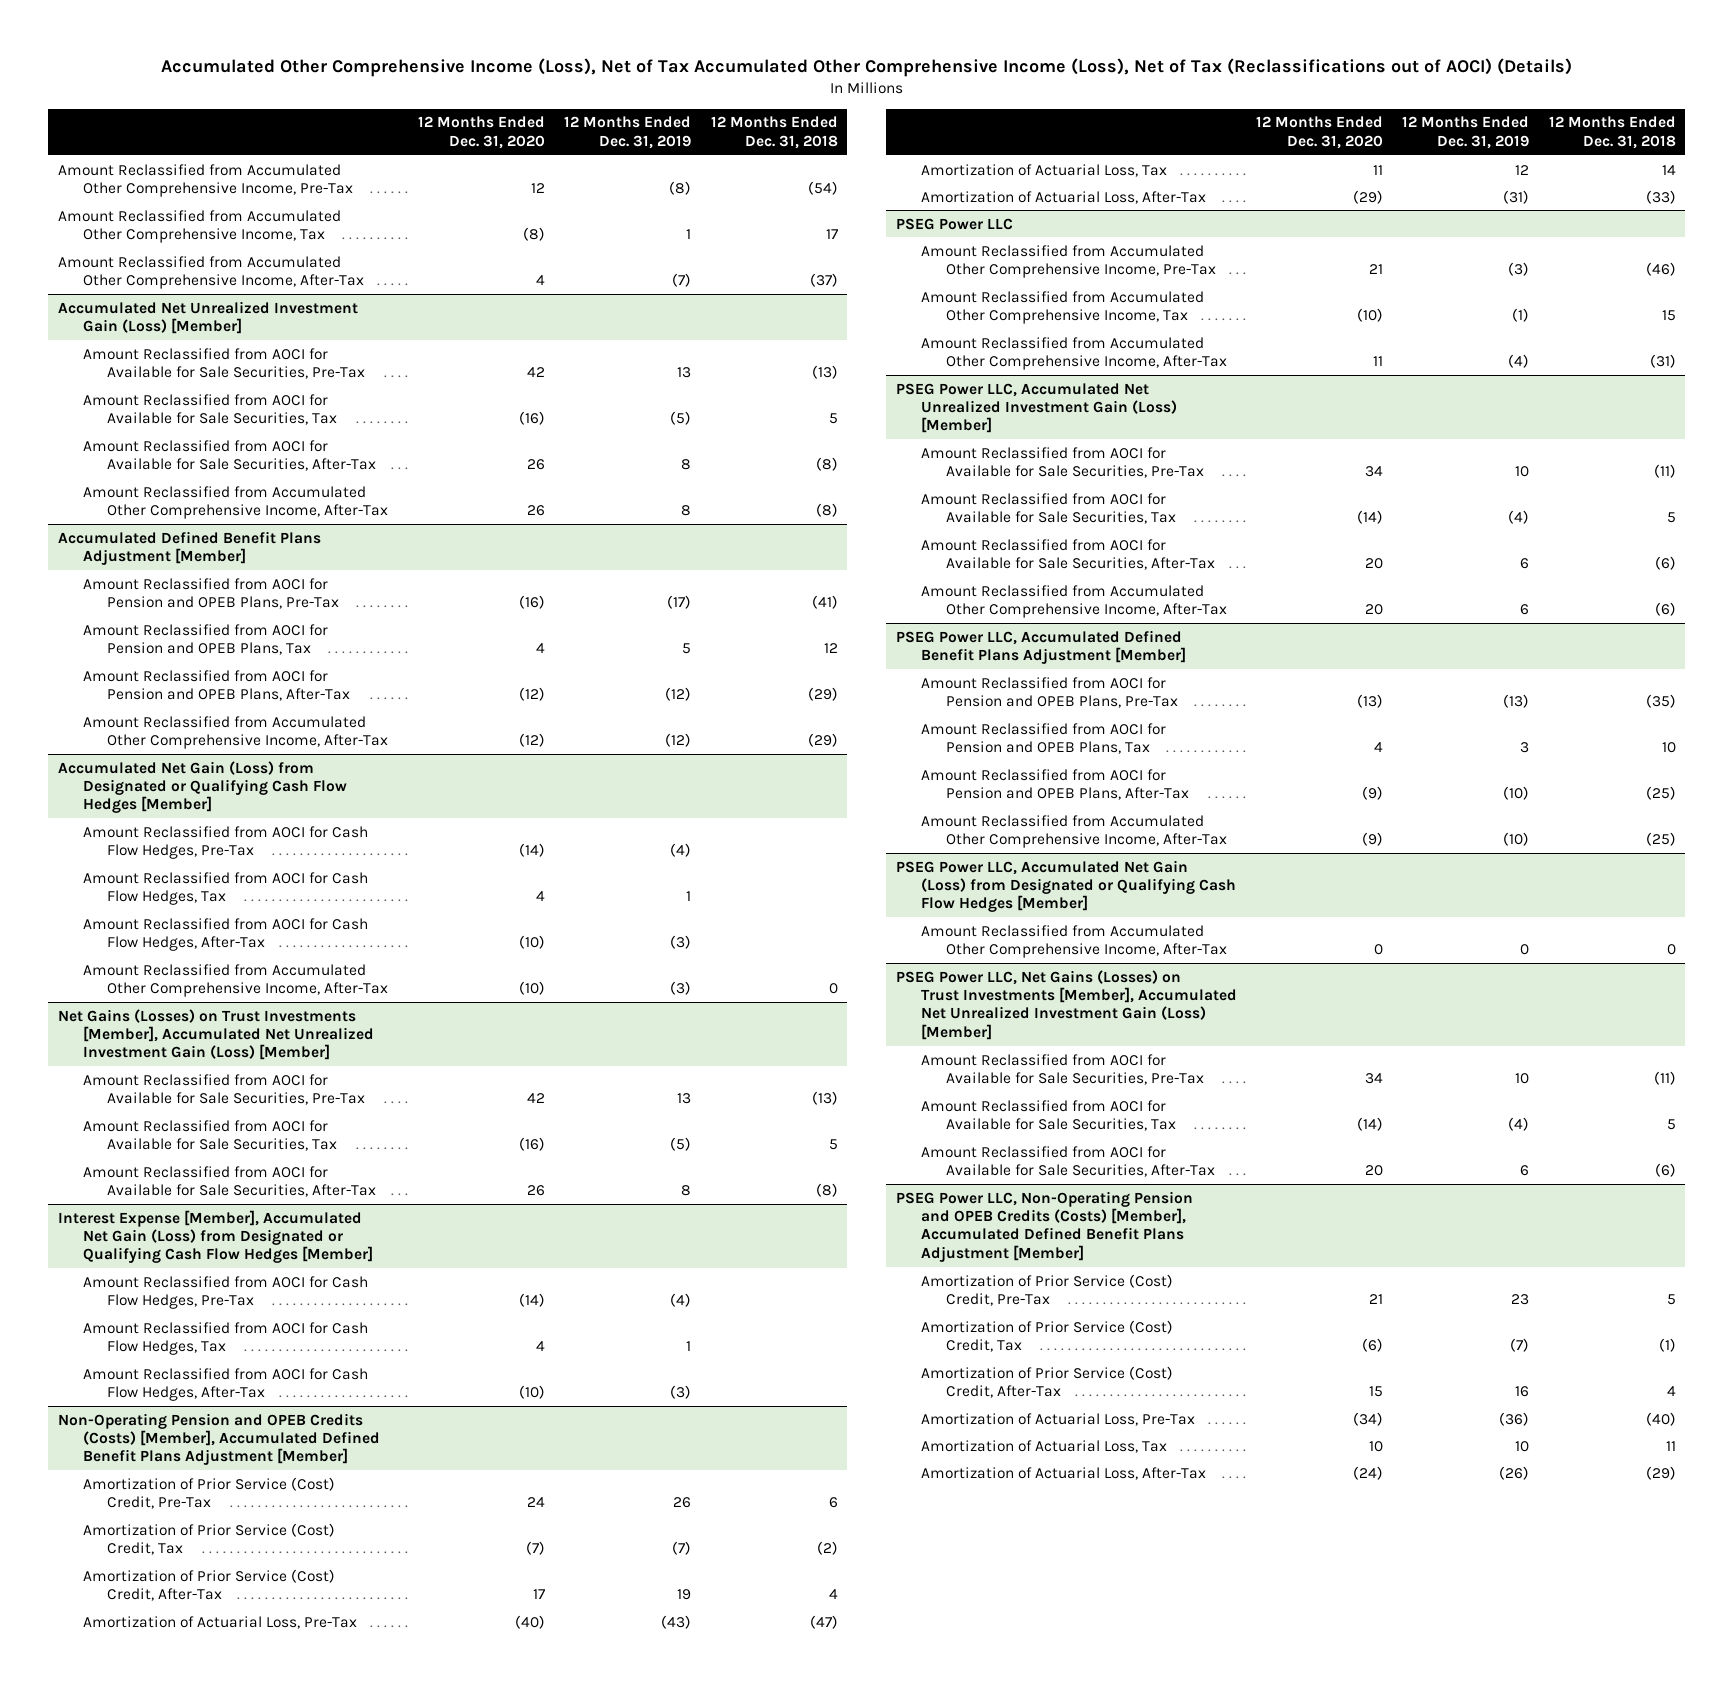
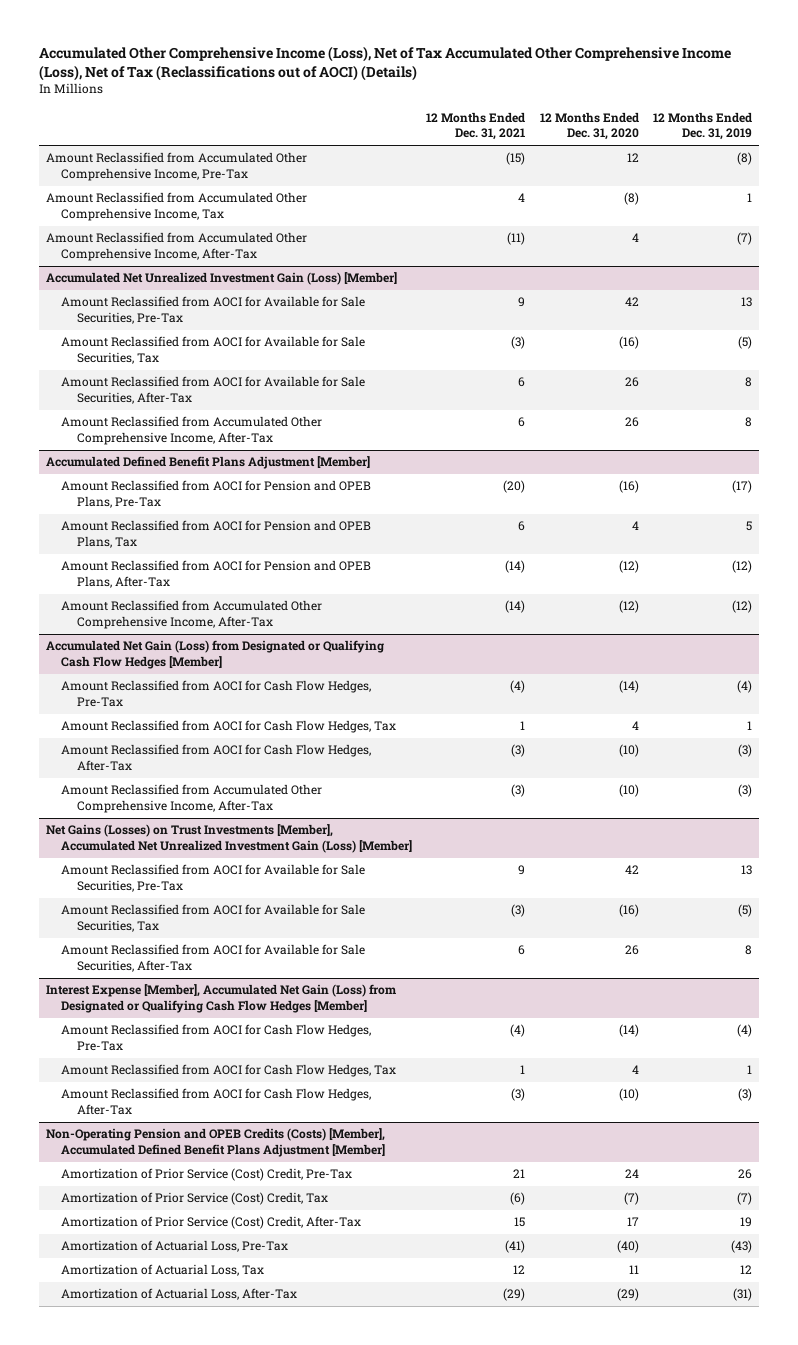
[710,116,838,149] 12 Months Ended Dec. 31, 2018 -> none
none -> [426,111,526,141] 12 Months Ended Dec. 31, 2021
[895,217,1013,230] PSEG Power LLC -> none
[920,244,1216,279] Amount Reclassified from Accumulated Other Comprehensive Income, Pre-Tax -> none
[920,290,1204,325] Amount Reclassified from Accumulated Other Comprehensive Income, Tax -> none
[920,336,1227,371] Amount Reclassified from Accumulated Other Comprehensive Income, After-Tax -> none
[895,382,1177,434] PSEG Power LLC, Accumulated Net Unrealized Investment Gain (Loss) [Member] -> none
[920,446,1204,479] Amount Reclassified from AOCI for Available for Sale Securities, Pre-Tax -> none
[920,492,1176,525] Amount Reclassified from AOCI for Available for Sale Securities, Tax -> none
[920,538,1215,571] Amount Reclassified from AOCI for Available for Sale Securities, After-Tax -> none
[920,584,1227,619] Amount Reclassified from Accumulated Other Comprehensive Income, After-Tax -> none
[895,629,1186,665] PSEG Power LLC, Accumulated Defined Benefit Plans Adjustment [Member] -> none
[920,676,1178,709] Amount Reclassified from AOCI for Pension and OPEB Plans, Pre-Tax -> none
[920,722,1166,755] Amount Reclassified from AOCI for Pension and OPEB Plans, Tax -> none
[920,768,1189,801] Amount Reclassified from AOCI for Pension and OPEB Plans, After-Tax -> none
[920,814,1227,849] Amount Reclassified from Accumulated Other Comprehensive Income, After-Tax -> none
[895,859,1236,913] PSEG Power LLC, Accumulated Net Gain (Loss) from Designated or Qualifying Cash Flow Hedges [Member] -> none
[920,924,1227,959] Amount Reclassified from Accumulated Other Comprehensive Income, After-Tax -> none
[895,969,1237,1040] PSEG Power LLC, Net Gains (Losses) on Trust Investments [Member], Accumulated Net Unrealized Investment Gain (Loss) [Member] -> none
[920,1053,1204,1086] Amount Reclassified from AOCI for Available for Sale Securities, Pre-Tax -> none
[920,1099,1176,1132] Amount Reclassified from AOCI for Available for Sale Securities, Tax -> none
[920,1145,1215,1178] Amount Reclassified from AOCI for Available for Sale Securities, After-Tax -> none
[895,1190,1193,1262] PSEG Power LLC, Non-Operating Pension and OPEB Credits (Costs) [Member], Accumulated Defined Benefit Plans Adjustment [Member] -> none
[920,1273,1173,1307] Amortization of Prior Service (Cost) Credit, Pre-Tax -> none
[920,1319,1173,1353] Amortization of Prior Service (Cost) Credit, Tax -> none
[920,1365,1173,1399] Amortization of Prior Service (Cost) Credit, After-Tax -> none
[920,1412,1195,1426] Amortization of Actuarial Loss, Pre-Tax -> none
[920,1439,1167,1453] Amortization of Actuarial Loss, Tax -> none
[920,1466,1206,1480] Amortization of Actuarial Loss, After-Tax -> none

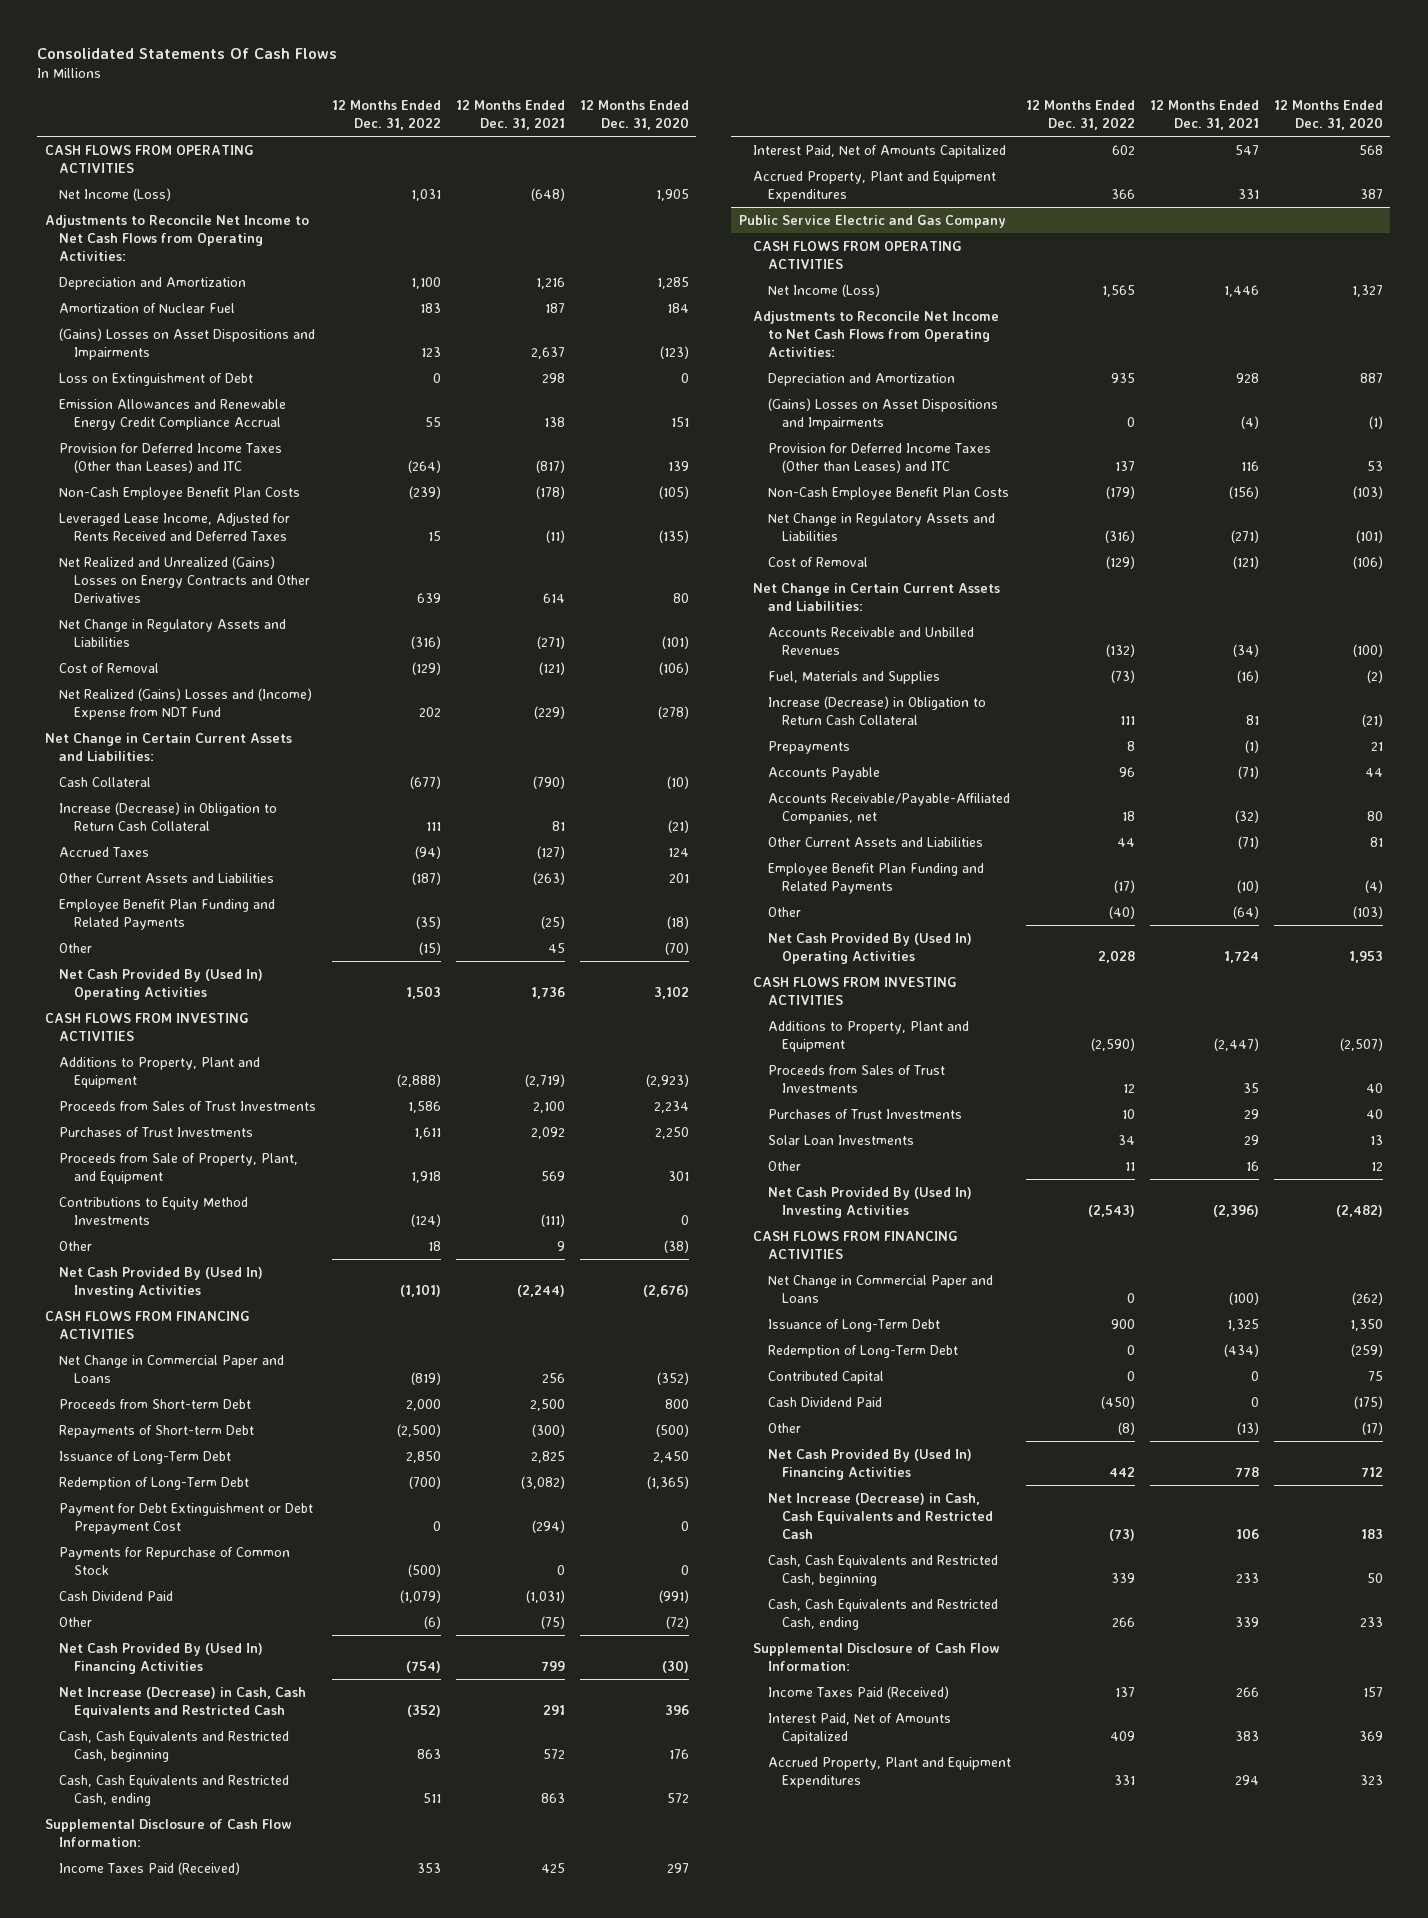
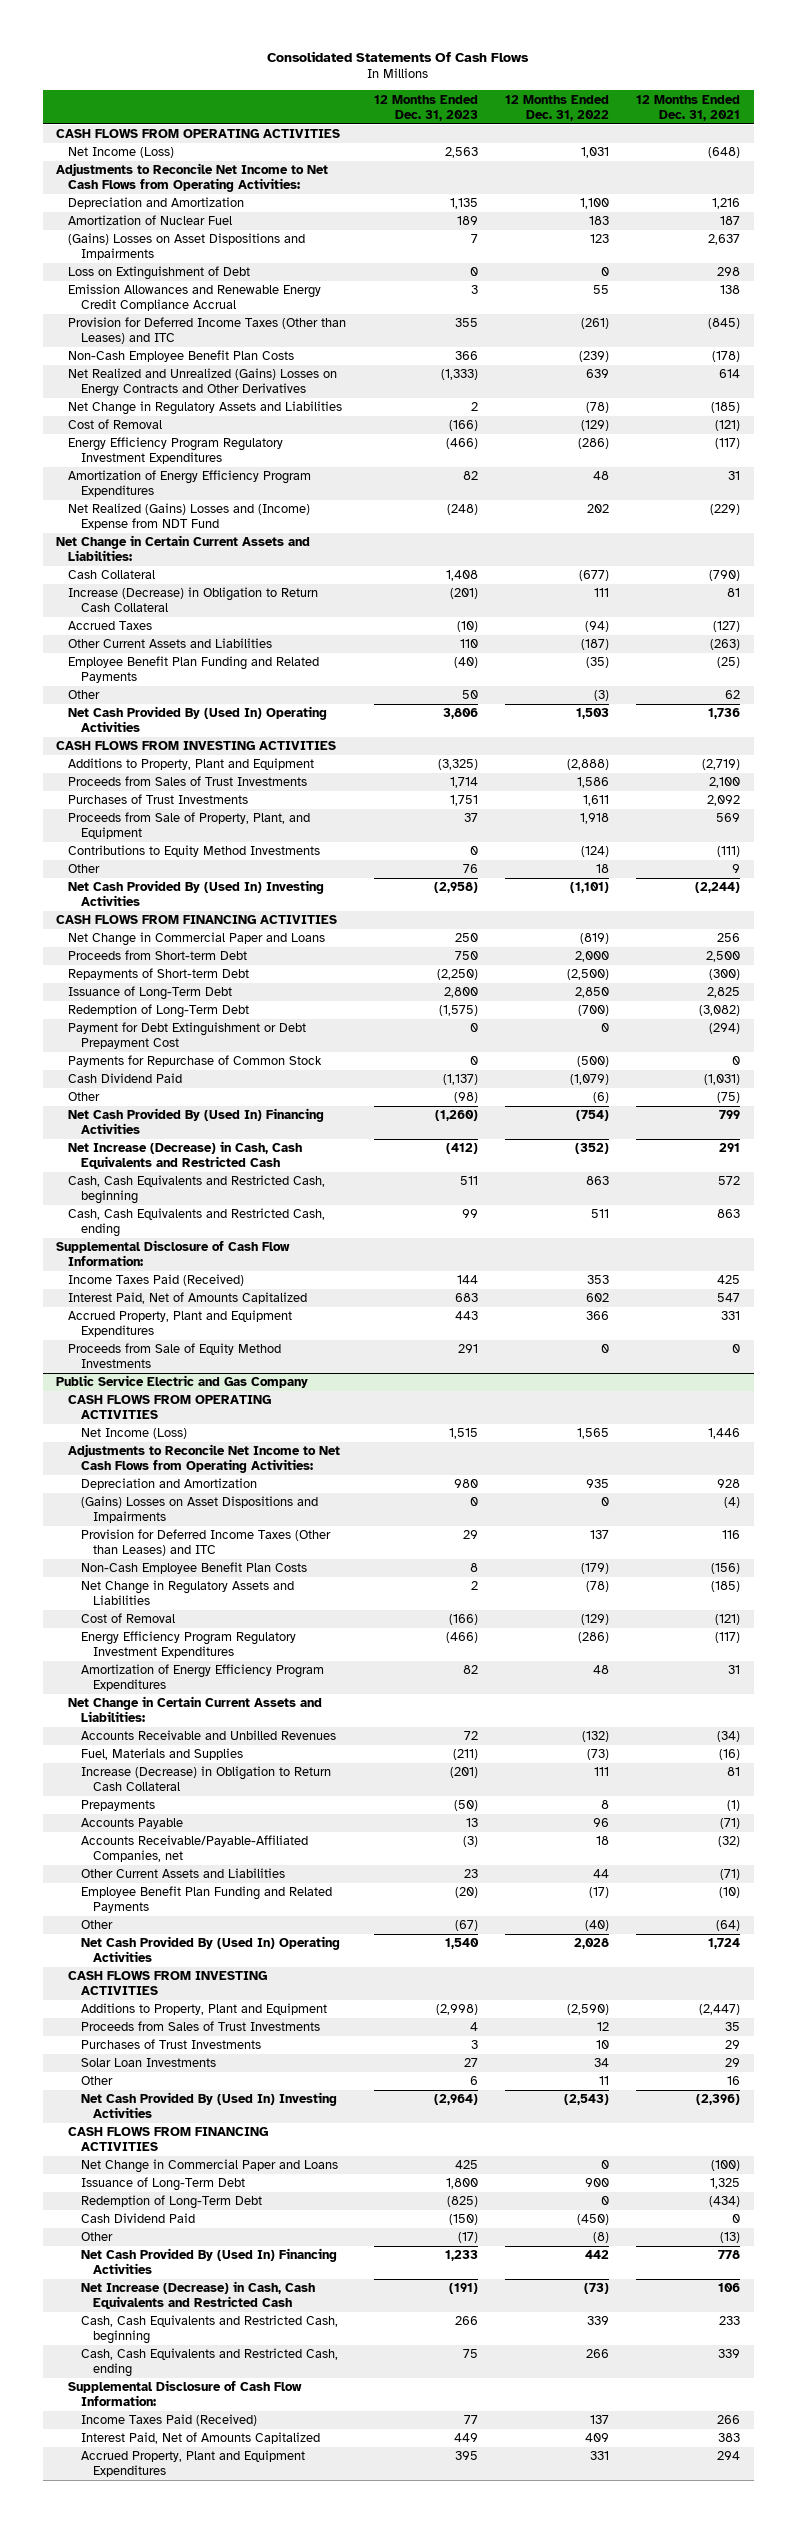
[579,99,689,130] 12 Months Ended Dec. 31, 2020 -> none
none -> [373,94,478,121] 12 Months Ended Dec. 31, 2023
[407,459,441,473] (264) -> [581,318,610,330] (261)
[535,459,565,473] (817) -> [708,318,741,330] (845)
[59,511,291,541] Leveraged Lease Income, Adjusted for Rents Received and Deferred Taxes -> none
[410,635,441,649] (316) -> [586,402,610,414] (78)
[536,635,565,649] (271) -> [711,402,741,414] (185)
none -> [68,437,284,465] Energy Efficiency Program Regulatory Investment Expenditures
none -> [68,470,312,498] Amortization of Energy Efficiency Program Expenditures
[418,941,441,955] (15) -> [594,690,610,702] (3)
[547,942,565,953] 45 -> [725,690,741,700] 62
none -> [68,1343,282,1369] Proceeds from Sale of Equity Method Investments
[1104,529,1135,543] (316) -> [586,1581,610,1593] (78)
[1230,529,1259,543] (271) -> [711,1581,741,1593] (185)
none -> [80,1631,296,1659] Energy Efficiency Program Regulatory Investment Expenditures
none -> [80,1664,324,1692] Amortization of Energy Efficiency Program Expenditures
[767,1370,884,1384] Contributed Capital -> none

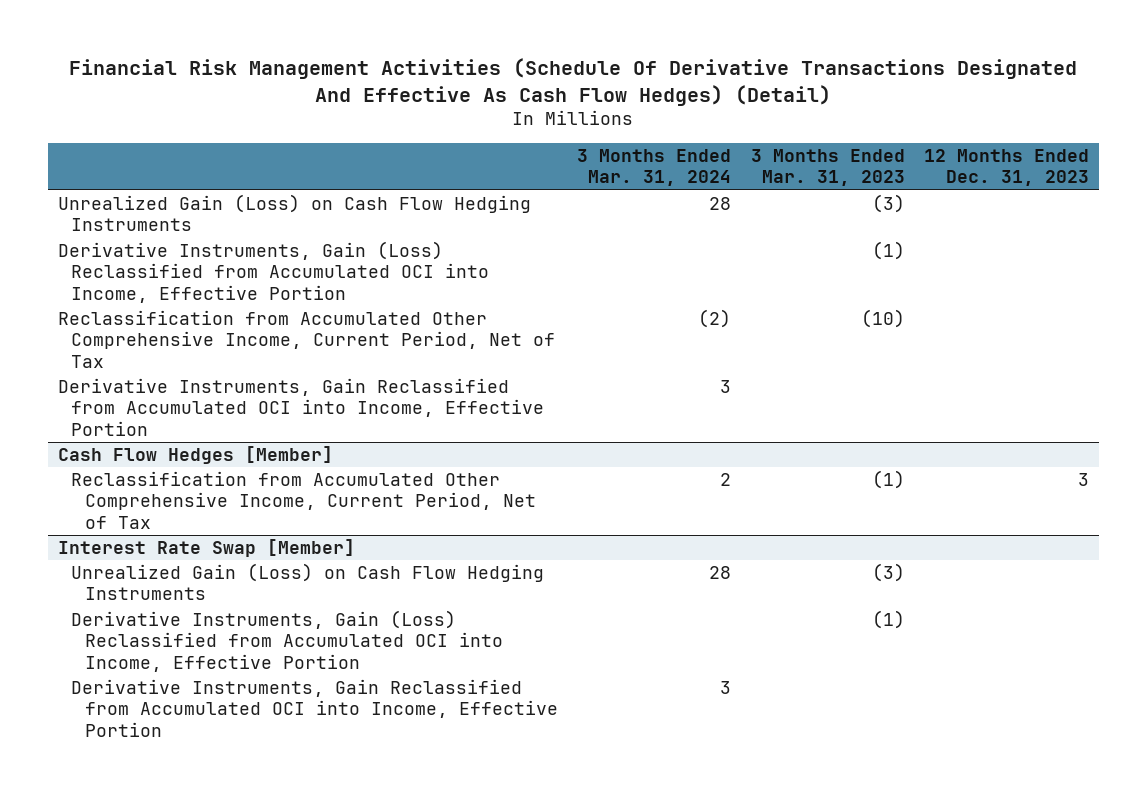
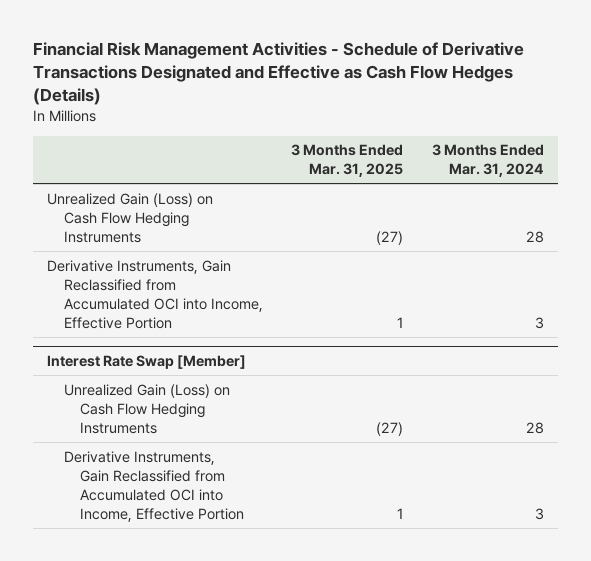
[69,58,1078,107] Financial Risk Management Activities (Schedule Of Derivative Transactions Designated And Effective As Cash Flow Hedges) (Detail) -> [32,42,524,106] Financial Risk Management Activities - Schedule of Derivative Transactions Designated and Effective as Cash Flow Hedges (Details)
[750,148,905,187] 3 Months Ended Mar. 31, 2023 -> none
[923,148,1089,187] 12 Months Ended Dec. 31, 2023 -> none
none -> [291,144,404,178] 3 Months Ended Mar. 31, 2025
[57,241,490,303] Derivative Instruments, Gain (Loss) Reclassified from Accumulated OCI into Income, Effective Portion -> none
[57,310,556,368] Reclassification from Accumulated Other Comprehensive Income, Current Period, Net of Tax -> none
[57,446,333,465] Cash Flow Hedges [Member] -> none
[71,471,537,529] Reclassification from Accumulated Other Comprehensive Income, Current Period, Net of Tax -> none
[71,610,504,672] Derivative Instruments, Gain (Loss) Reclassified from Accumulated OCI into Income, Effective Portion -> none

